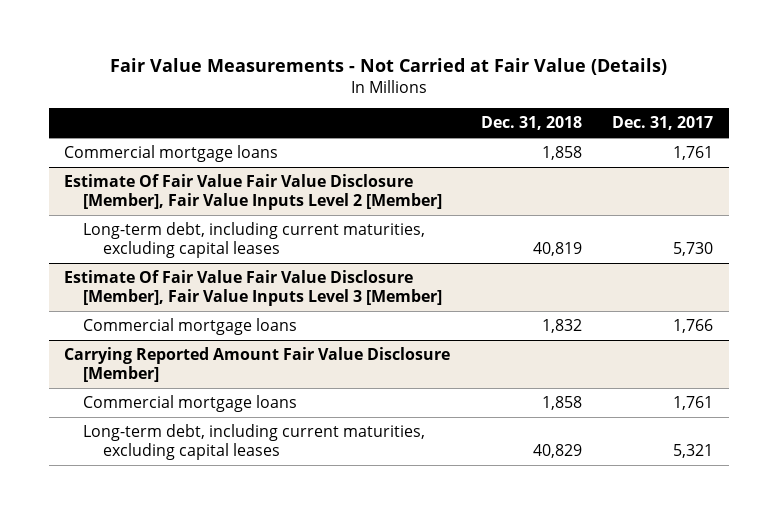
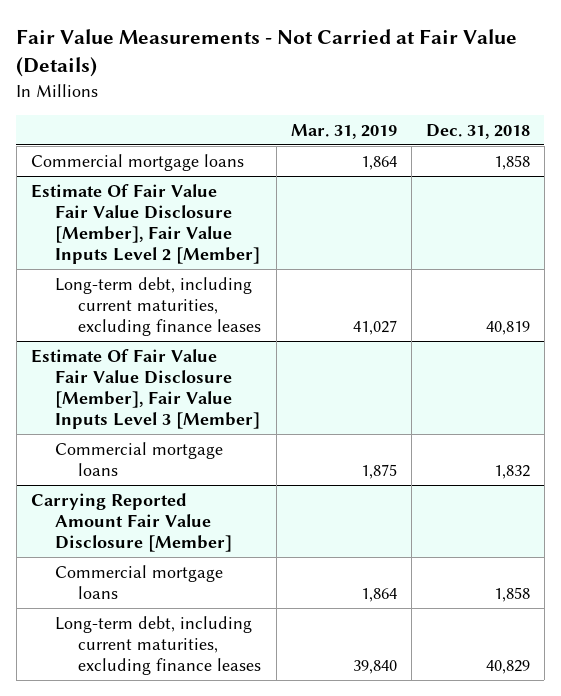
[612,116,714,131] Dec. 31, 2017 -> none
none -> [290,123,397,139] Mar. 31, 2019
[83,221,426,258] Long-term debt, including current maturities, excluding capital leases -> [54,276,262,336] Long-term debt, including current maturities, excluding finance leases
[83,423,426,460] Long-term debt, including current maturities, excluding capital leases -> [54,615,262,675] Long-term debt, including current maturities, excluding finance leases

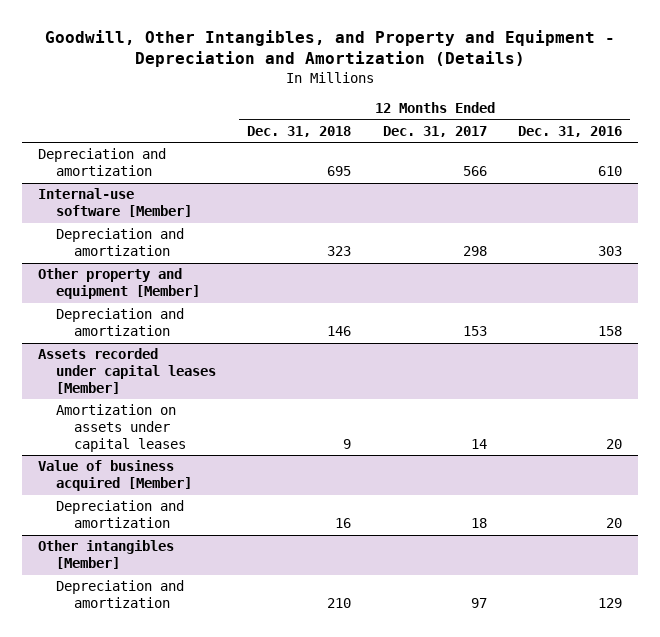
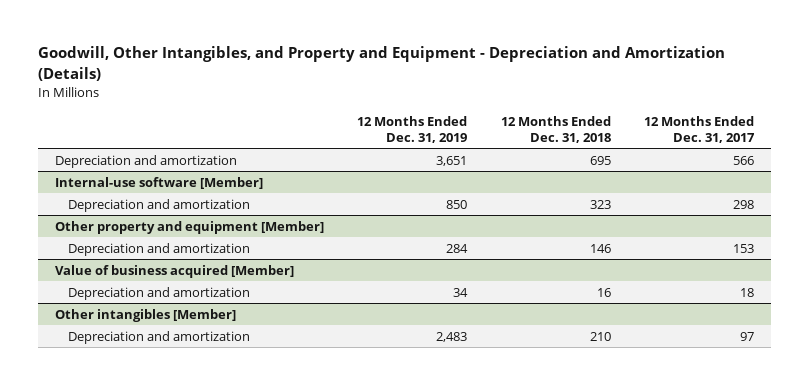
[518,125,623,137] Dec. 31, 2016 -> none
none -> [357,115,468,143] 12 Months Ended Dec. 31, 2019
[37,348,216,394] Assets recorded under capital leases [Member] -> none
[55,404,187,452] Amortization on assets under capital leases -> none

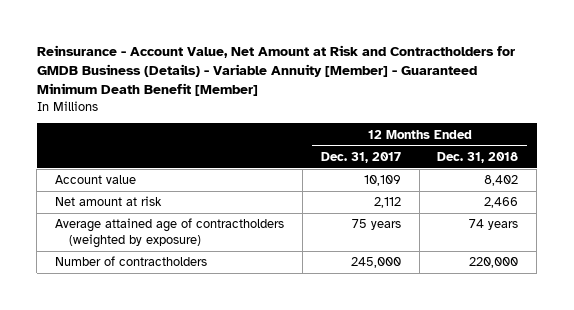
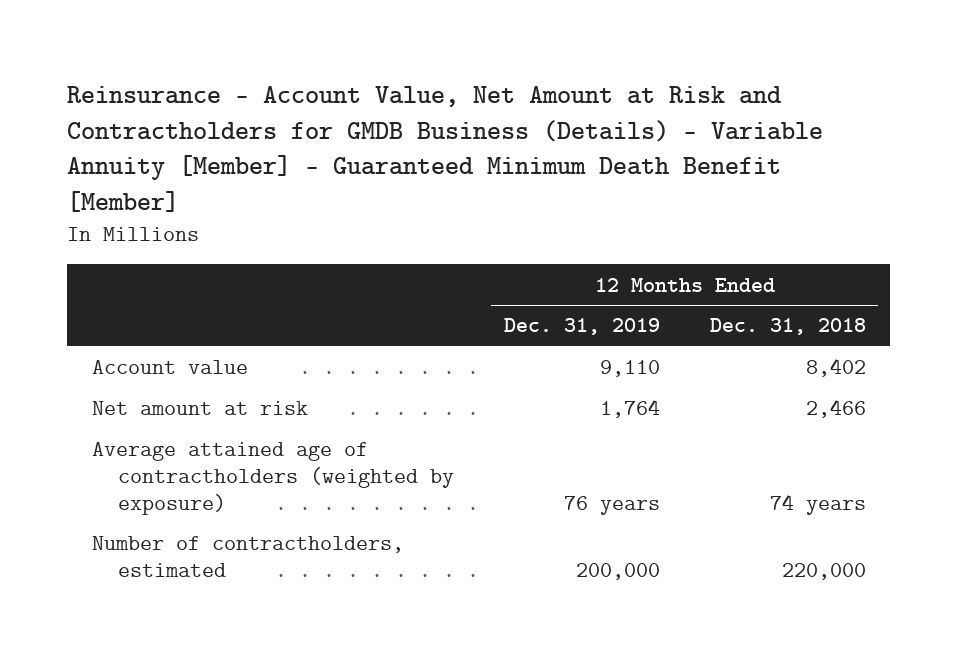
[320,151,401,163] Dec. 31, 2017 -> none
none -> [503,318,660,336] Dec. 31, 2019
[55,256,208,267] Number of contractholders -> [92,536,405,578] Number of contractholders, estimated

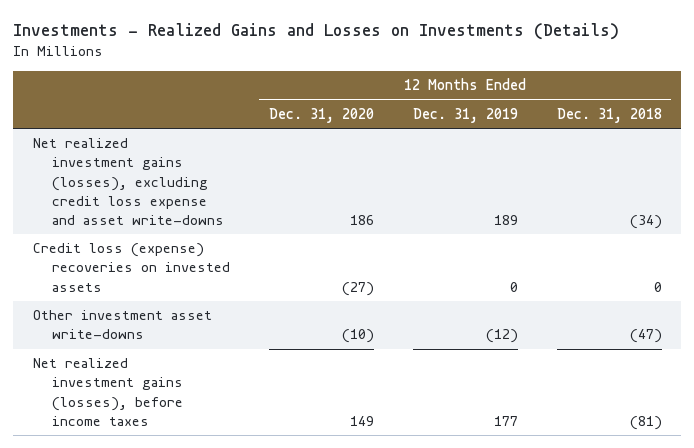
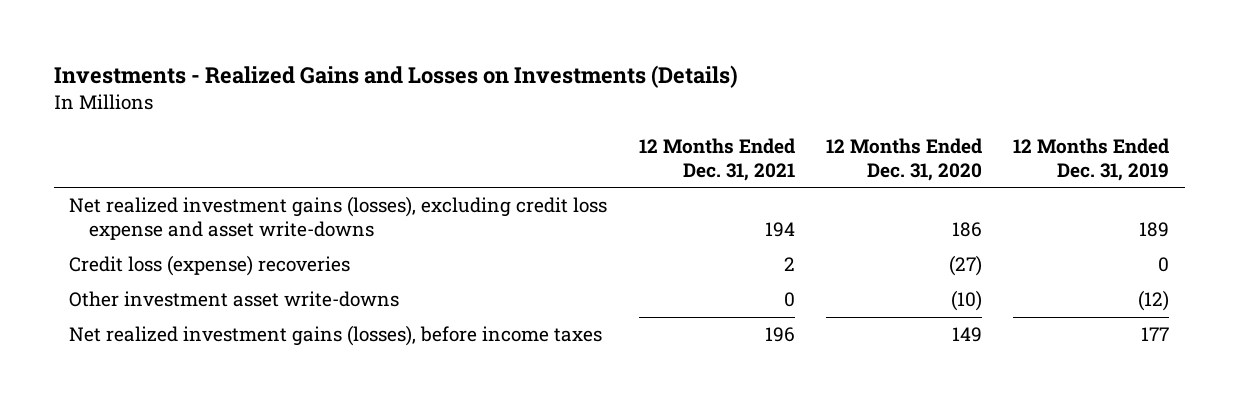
[556,107,662,123] Dec. 31, 2018 -> none
none -> [638,137,795,181] 12 Months Ended Dec. 31, 2021
[32,243,230,292] Credit loss (expense) recoveries on invested assets -> [69,255,351,277] Credit loss (expense) recoveries

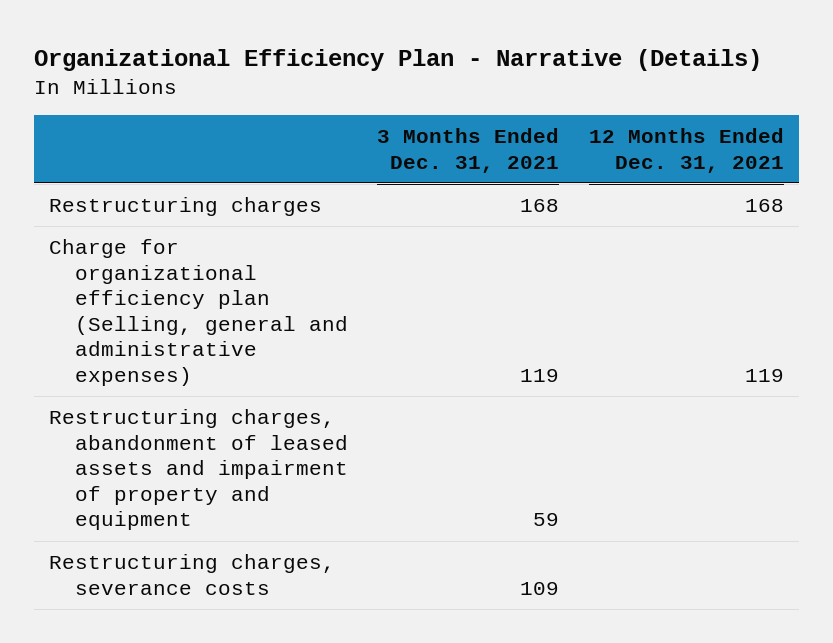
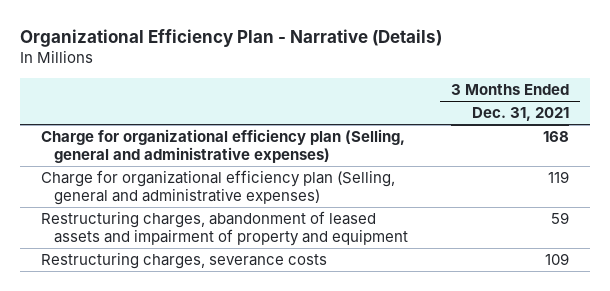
[589,128,785,173] 12 Months Ended Dec. 31, 2021 -> none
[48,196,322,216] Restructuring charges -> [40,129,405,163] Charge for organizational efficiency plan (Selling, general and administrative expenses)

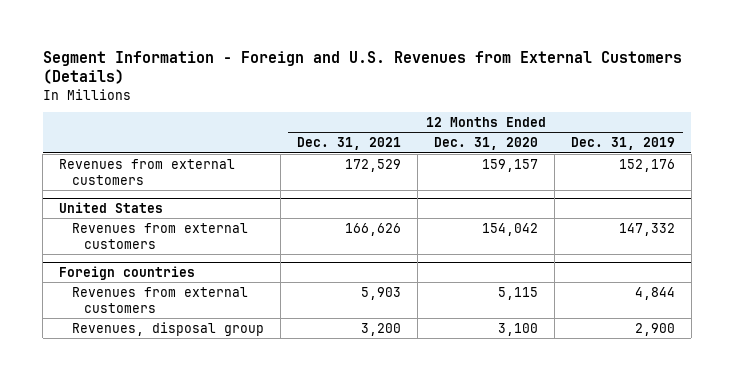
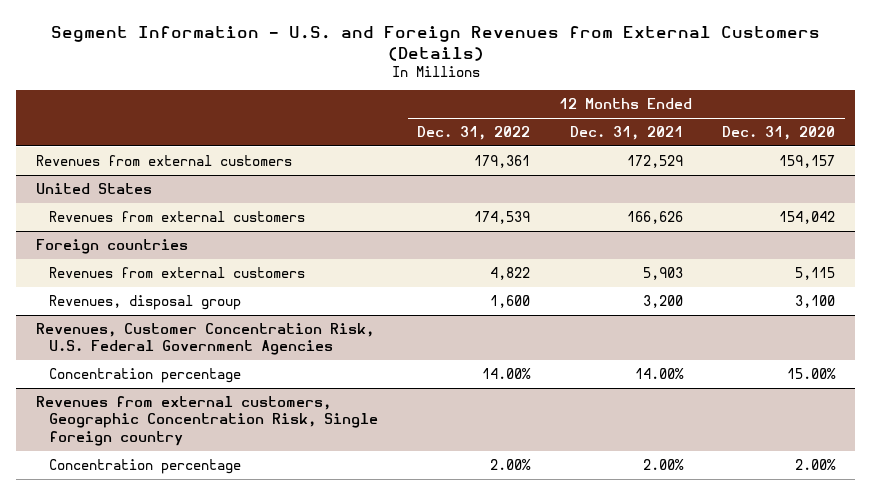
[42,50,682,85] Segment Information - Foreign and U.S. Revenues from External Customers (Details) -> [50,25,820,61] Segment Information - U.S. and Foreign Revenues from External Customers (Details)
[570,137,675,151] Dec. 31, 2019 -> none
none -> [417,125,531,140] Dec. 31, 2022
none -> [36,322,375,356] Revenues, Customer Concentration Risk, U.S. Federal Government Agencies
none -> [49,367,242,383] Concentration percentage
none -> [36,395,379,446] Revenues from external customers, Geographic Concentration Risk, Single foreign country
none -> [49,458,242,474] Concentration percentage

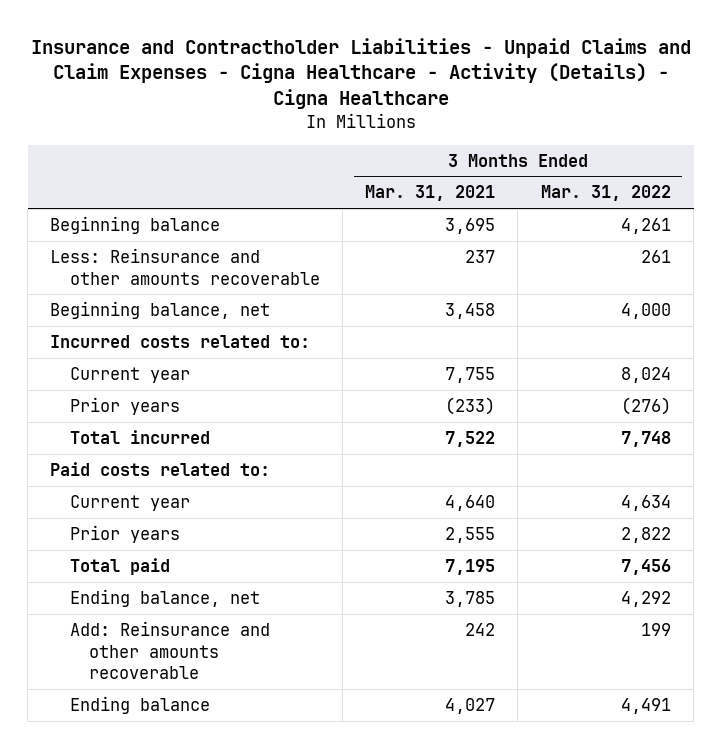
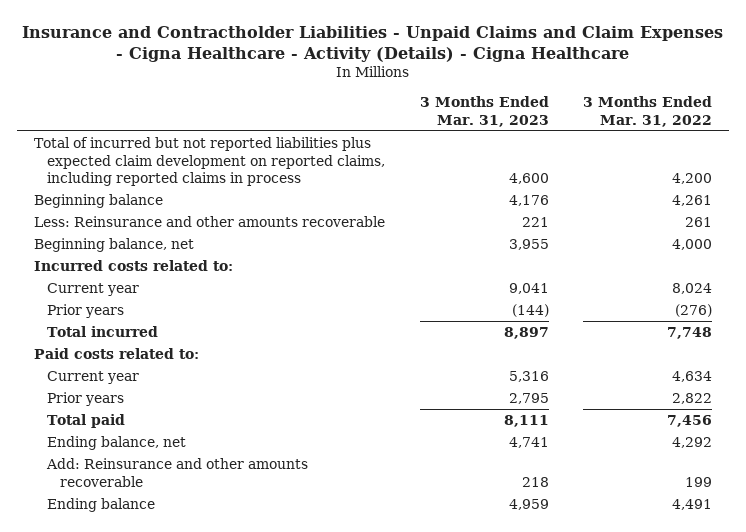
[365,185,496,202] Mar. 31, 2021 -> none
none -> [419,96,549,127] 3 Months Ended Mar. 31, 2023
none -> [34,137,385,187] Total of incurred but not reported liabilities plus expected claim development on reported claims, including reported claims in process

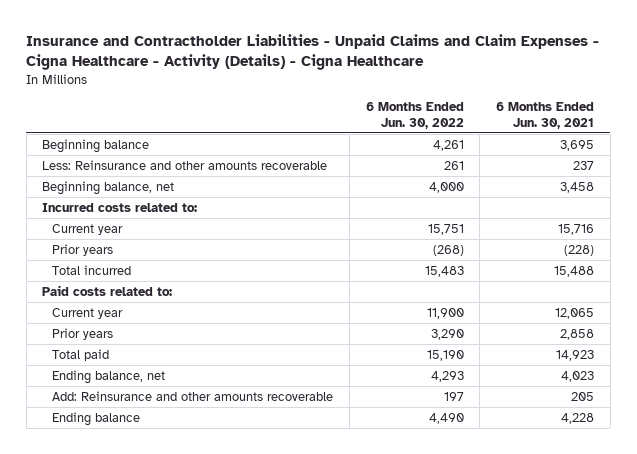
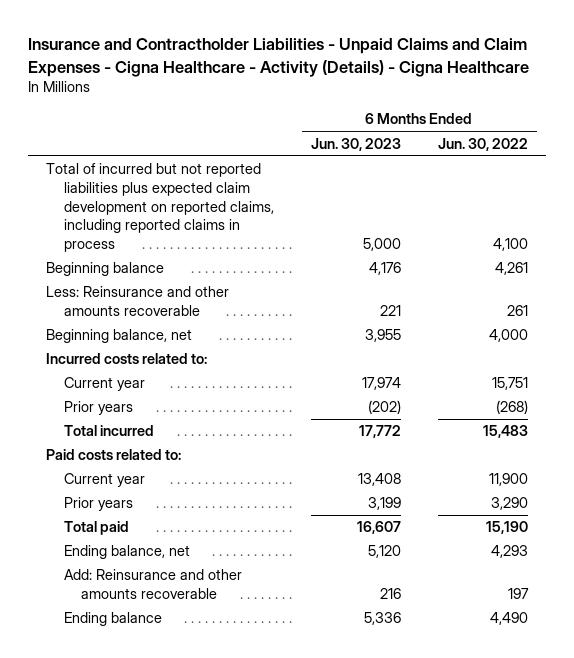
[496,102,595,129] 6 Months Ended Jun. 30, 2021 -> none
none -> [310,137,401,151] Jun. 30, 2023
none -> [46,163,274,252] Total of incurred but not reported liabilities plus expected claim development on reported claims, including reported claims in process

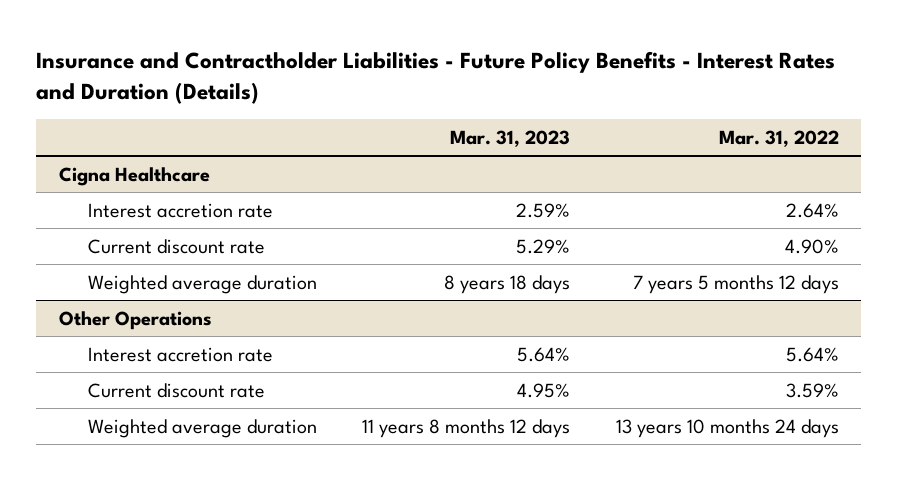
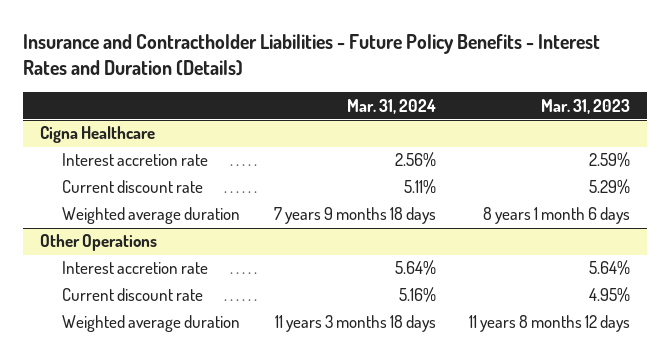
[718,129,839,147] Mar. 31, 2022 -> none
none -> [346,98,436,114] Mar. 31, 2024
[444,274,571,294] 8 years 18 days -> [483,207,631,225] 8 years 1 month 6 days

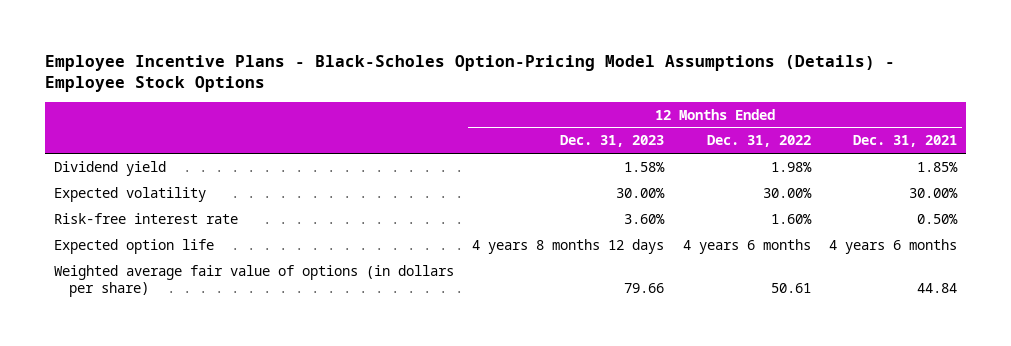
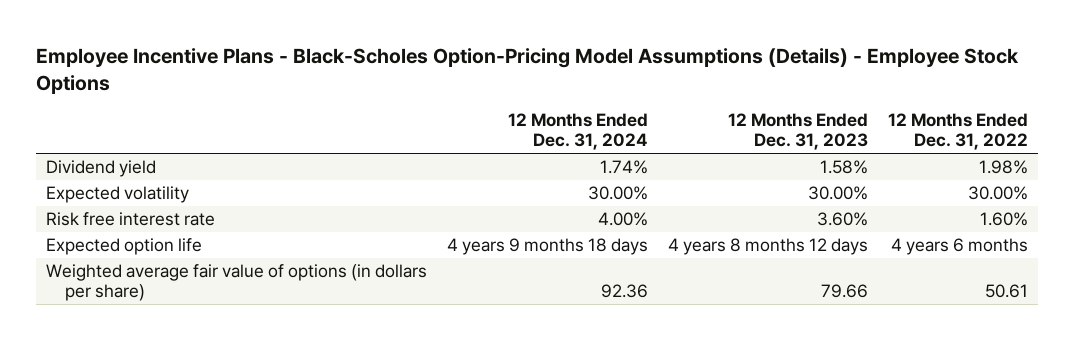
[852,135,957,148] Dec. 31, 2021 -> none
none -> [507,112,648,151] 12 Months Ended Dec. 31, 2024
[54,212,239,224] Risk-free interest rate -> [45,211,215,226] Risk free interest rate

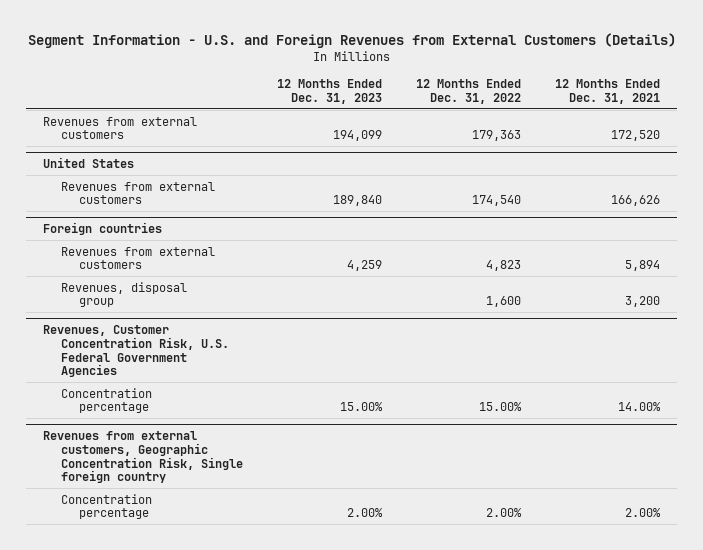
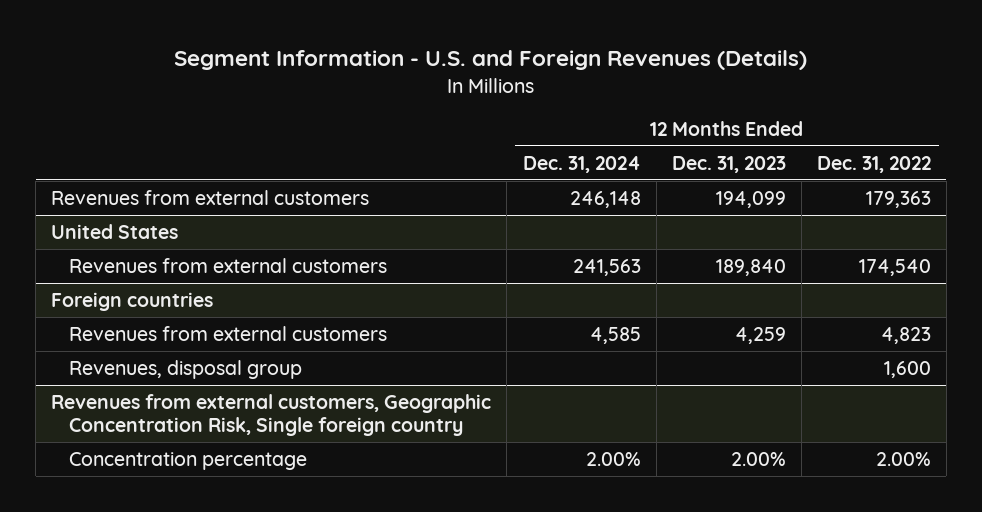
[27,32,676,48] Segment Information - U.S. and Foreign Revenues from External Customers (Details) -> [174,50,808,71] Segment Information - U.S. and Foreign Revenues (Details)
[554,79,660,104] 12 Months Ended Dec. 31, 2021 -> none
none -> [522,155,641,173] Dec. 31, 2024
[43,325,230,378] Revenues, Customer Concentration Risk, U.S. Federal Government Agencies -> none
[61,387,153,414] Concentration percentage -> none

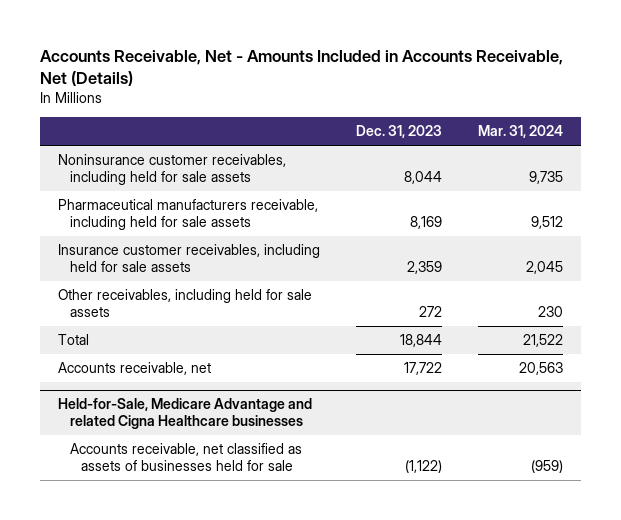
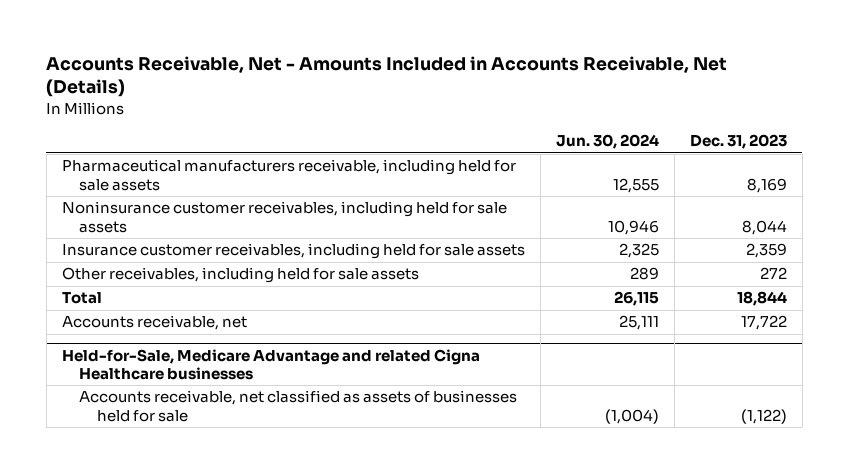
[478,125,564,139] Mar. 31, 2024 -> none
none -> [555,134,659,150] Jun. 30, 2024
[57,154,286,185] Noninsurance customer receivables, including held for sale assets -> [61,201,507,233] Noninsurance customer receivables, including held for sale assets

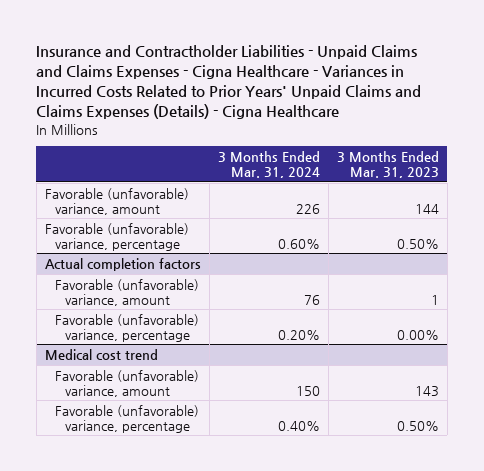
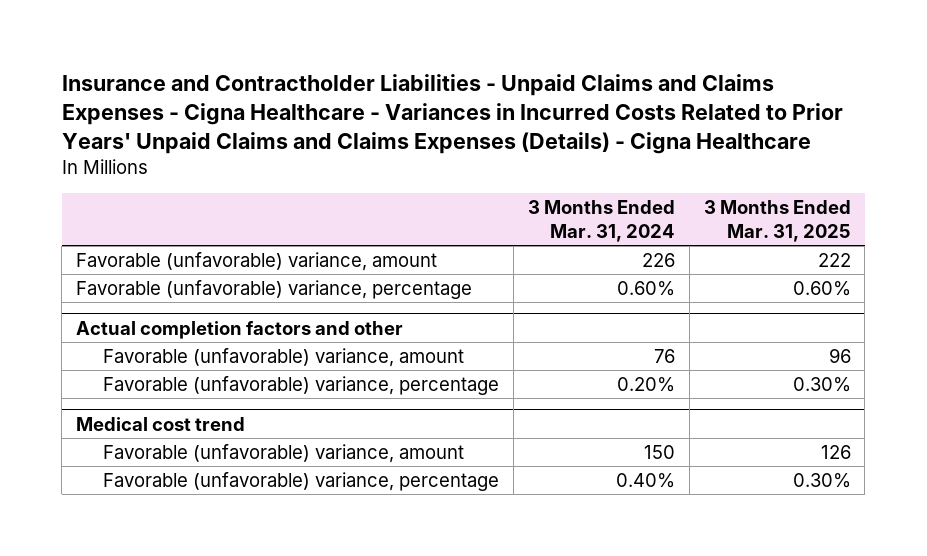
[336,151,439,178] 3 Months Ended Mar. 31, 2023 -> none
none -> [703,200,851,242] 3 Months Ended Mar. 31, 2025
[44,257,201,271] Actual completion factors -> [76,320,404,339] Actual completion factors and other

